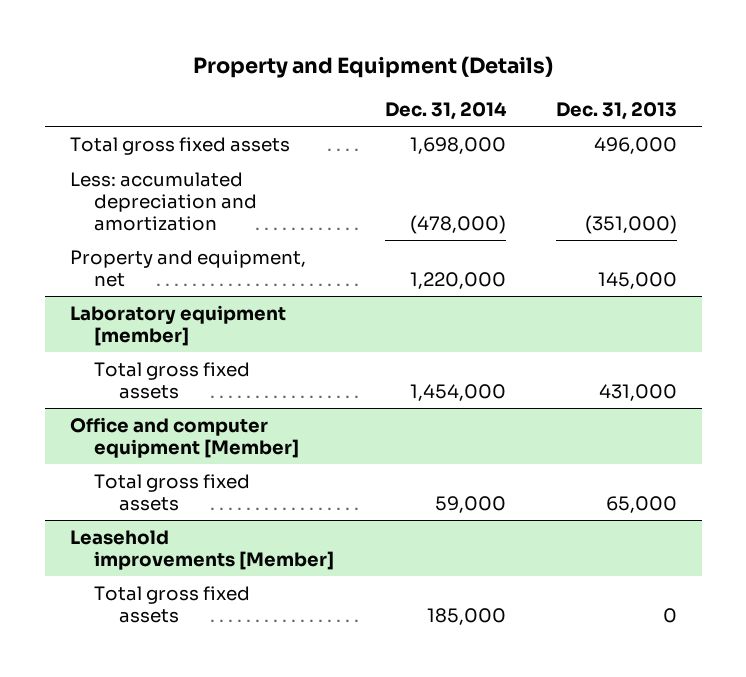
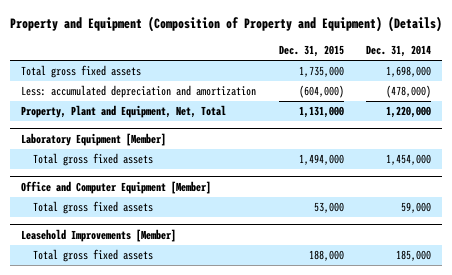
[193,56,554,79] Property and Equipment (Details) -> [10,16,443,33] Property and Equipment (Composition of Property and Equipment) (Details)
[555,101,677,120] Dec. 31, 2013 -> none
none -> [278,45,344,58] Dec. 31, 2015
[69,250,306,287] Property and equipment, net -> [21,105,227,119] Property, Plant and Equipment, Net, Total
[69,305,286,346] Laboratory equipment [member] -> [21,132,167,146] Laboratory Equipment [Member]
[69,417,300,458] Office and computer equipment [Member] -> [21,180,212,194] Office and Computer Equipment [Member]
[69,530,335,570] Leasehold improvements [Member] -> [21,228,177,242] Leasehold Improvements [Member]

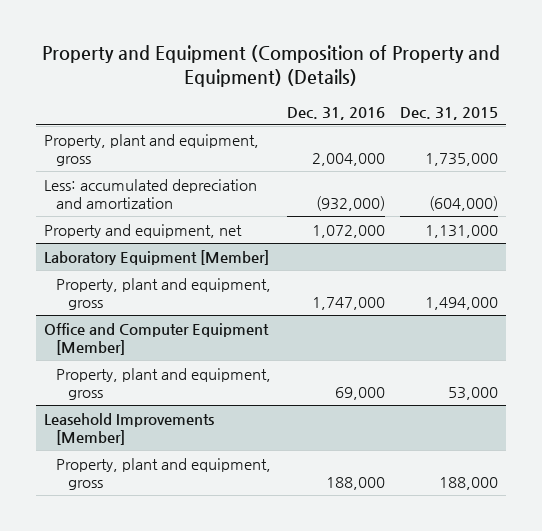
[366,45,432,58] Dec. 31, 2014 -> none
none -> [286,106,385,120] Dec. 31, 2016
[21,65,142,79] Total gross fixed assets -> [43,133,259,167] Property, plant and equipment, gross
[21,105,227,119] Property, Plant and Equipment, Net, Total -> [43,223,242,238] Property and equipment, net
[33,153,154,167] Total gross fixed assets -> [55,277,271,311] Property, plant and equipment, gross
[33,201,154,215] Total gross fixed assets -> [55,367,271,401] Property, plant and equipment, gross
[33,249,154,263] Total gross fixed assets -> [55,457,271,491] Property, plant and equipment, gross

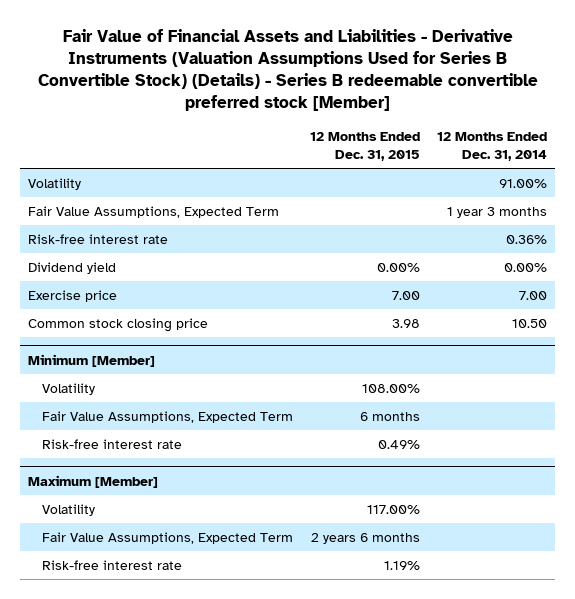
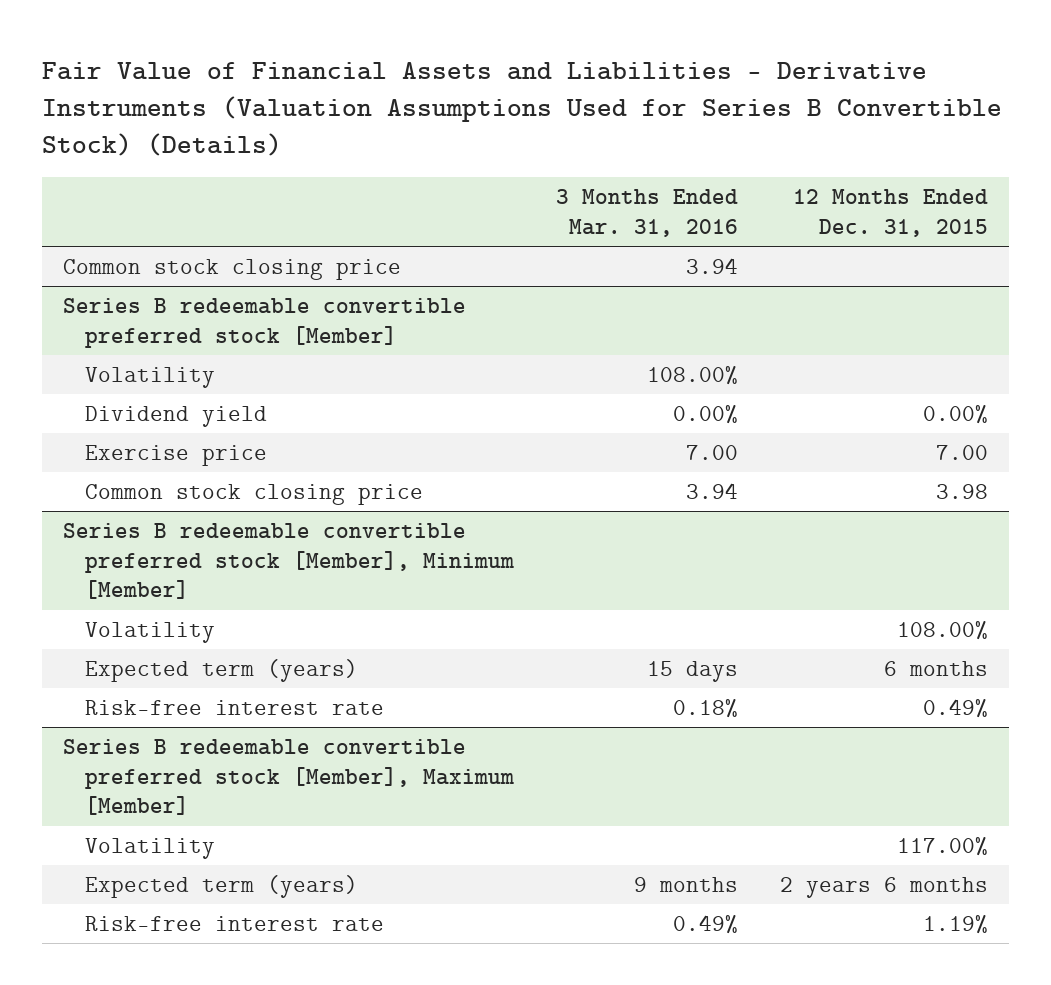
[37,29,538,112] Fair Value of Financial Assets and Liabilities - Derivative Instruments (Valuation Assumptions Used for Series B Convertible Stock) (Details) - Series B redeemable convertible preferred stock [Member] -> [42,62,1003,157] Fair Value of Financial Assets and Liabilities - Derivative Instruments (Valuation Assumptions Used for Series B Convertible Stock) (Details)
[436,132,547,161] 12 Months Ended Dec. 31, 2014 -> none
none -> [555,189,738,237] 3 Months Ended Mar. 31, 2016
none -> [63,258,402,280] Common stock closing price
none -> [63,297,467,348] Series B redeemable convertible preferred stock [Member]
[28,205,280,218] Fair Value Assumptions, Expected Term -> none
[28,233,169,244] Risk-free interest rate -> none
[28,353,156,367] Minimum [Member] -> none
none -> [63,522,514,600] Series B redeemable convertible preferred stock [Member], Minimum [Member]
[41,410,293,423] Fair Value Assumptions, Expected Term -> [84,658,358,682] Expected term (years)
[28,474,159,488] Maximum [Member] -> none
none -> [63,738,514,816] Series B redeemable convertible preferred stock [Member], Maximum [Member]
[41,531,293,544] Fair Value Assumptions, Expected Term -> [84,874,358,898] Expected term (years)

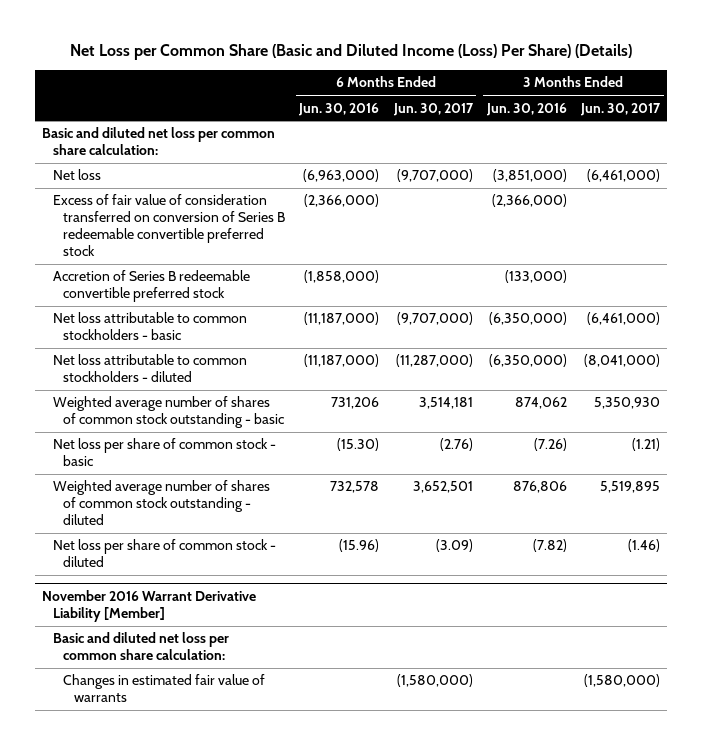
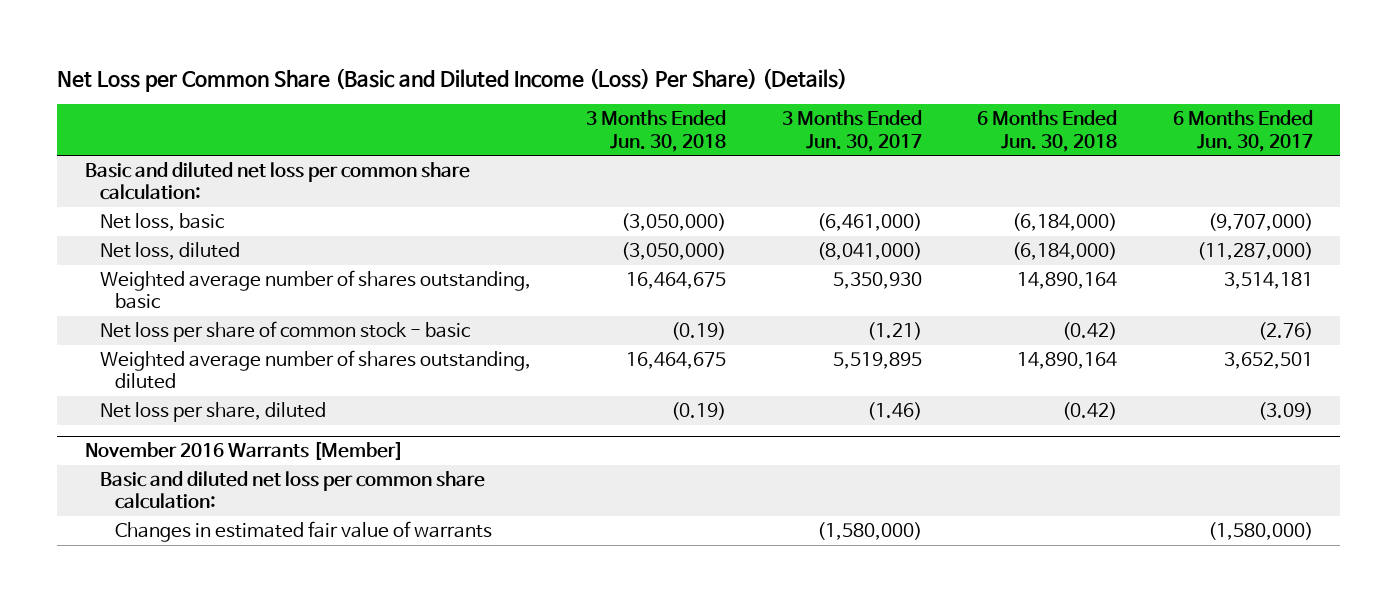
[298,102,380,116] Jun. 30, 2016 -> none
[485,102,567,116] Jun. 30, 2016 -> none
none -> [586,110,727,152] 3 Months Ended Jun. 30, 2018
none -> [977,110,1118,152] 6 Months Ended Jun. 30, 2018
[52,194,286,257] Excess of fair value of consideration transferred on conversion of Series B redeemable convertible preferred stock -> none
[52,270,250,303] Accretion of Series B redeemable convertible preferred stock -> none
[52,312,247,341] Net loss attributable to common stockholders - basic -> none
[52,169,101,181] Net loss -> [99,213,225,232] Net loss, basic
[52,354,247,383] Net loss attributable to common stockholders - diluted -> [99,242,240,261] Net loss, diluted
[52,396,285,429] Weighted average number of shares of common stock outstanding - basic -> [99,270,531,310] Weighted average number of shares outstanding, basic
[52,480,270,526] Weighted average number of shares of common stock outstanding - diluted -> [99,350,531,390] Weighted average number of shares outstanding, diluted
[52,539,276,568] Net loss per share of common stock - diluted -> [99,402,326,423] Net loss per share, diluted
[41,589,256,622] November 2016 Warrant Derivative Liability [Member] -> [84,441,403,461] November 2016 Warrants [Member]

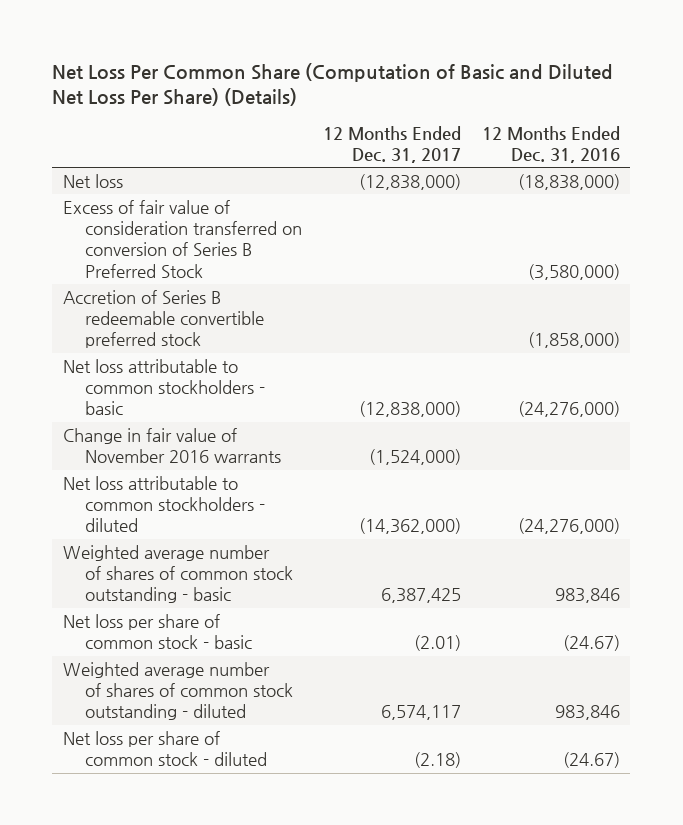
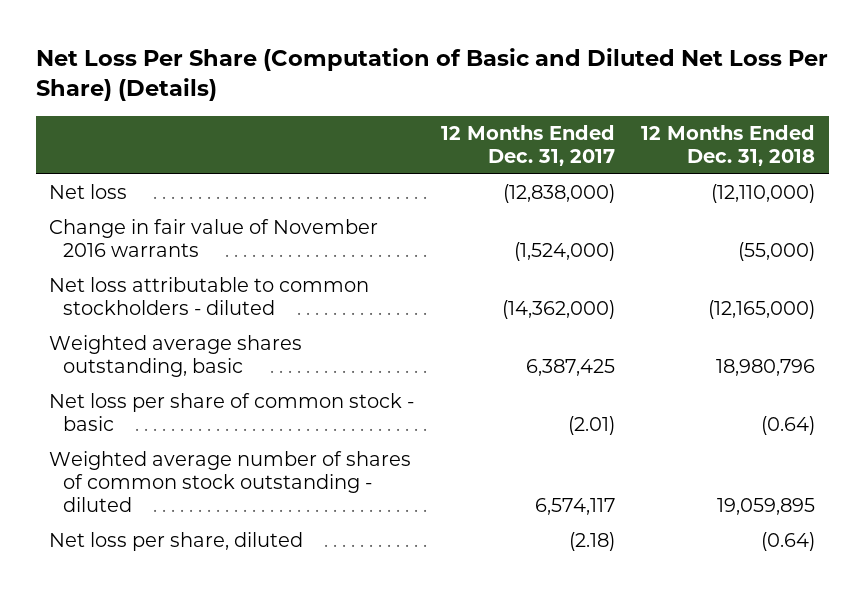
[52,62,614,107] Net Loss Per Common Share (Computation of Basic and Diluted Net Loss Per Share) (Details) -> [35,47,828,102] Net Loss Per Share (Computation of Basic and Diluted Net Loss Per Share) (Details)
[481,125,620,163] 12 Months Ended Dec. 31, 2016 -> none
none -> [641,125,816,167] 12 Months Ended Dec. 31, 2018
[62,199,302,278] Excess of fair value of consideration transferred on conversion of Series B Preferred Stock -> none
[62,289,264,349] Accretion of Series B redeemable convertible preferred stock -> none
[62,358,265,416] Net loss attributable to common stockholders - basic -> none
[62,544,293,604] Weighted average number of shares of common stock outstanding - basic -> [48,335,302,378] Weighted average shares outstanding, basic
[62,730,267,767] Net loss per share of common stock - diluted -> [48,532,303,552] Net loss per share, diluted

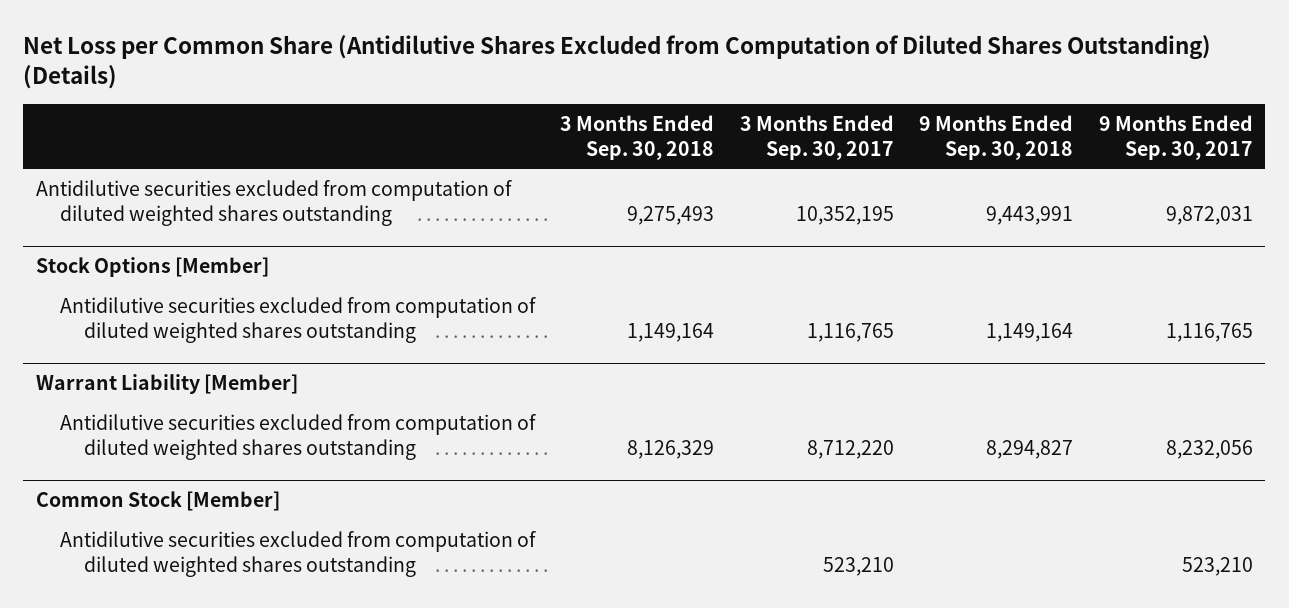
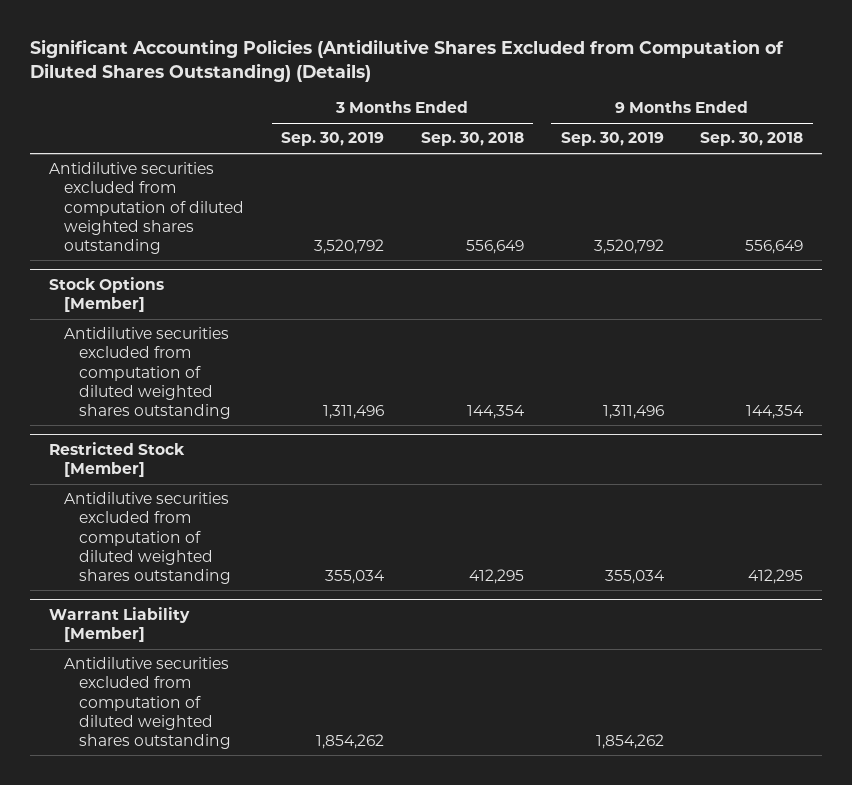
[23,34,1212,90] Net Loss per Common Share (Antidilutive Shares Excluded from Computation of Diluted Shares Outstanding) (Details) -> [30,38,785,82] Significant Accounting Policies (Antidilutive Shares Excluded from Computation of Diluted Shares Outstanding) (Details)
[739,114,894,160] 3 Months Ended Sep. 30, 2017 -> none
[1098,114,1253,160] 9 Months Ended Sep. 30, 2017 -> none
none -> [280,132,384,147] Sep. 30, 2019
none -> [560,132,664,147] Sep. 30, 2019
[627,205,715,225] 9,275,493 -> [465,239,524,254] 556,649
[986,205,1074,225] 9,443,991 -> [745,239,804,254] 556,649
[627,322,715,342] 1,149,164 -> [466,404,525,419] 144,354
[986,322,1074,342] 1,149,164 -> [746,404,805,419] 144,354
none -> [48,441,185,477] Restricted Stock [Member]
none -> [63,492,231,584] Antidilutive securities excluded from computation of diluted weighted shares outstanding
[60,414,537,460] Antidilutive securities excluded from computation of diluted weighted shares outstanding -> none
[35,491,280,512] Common Stock [Member] -> none

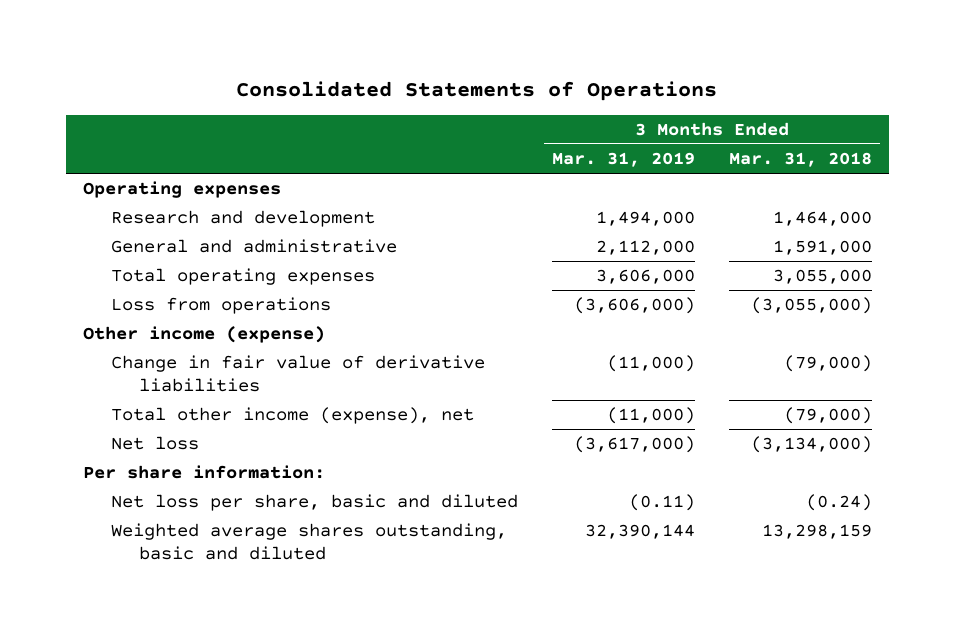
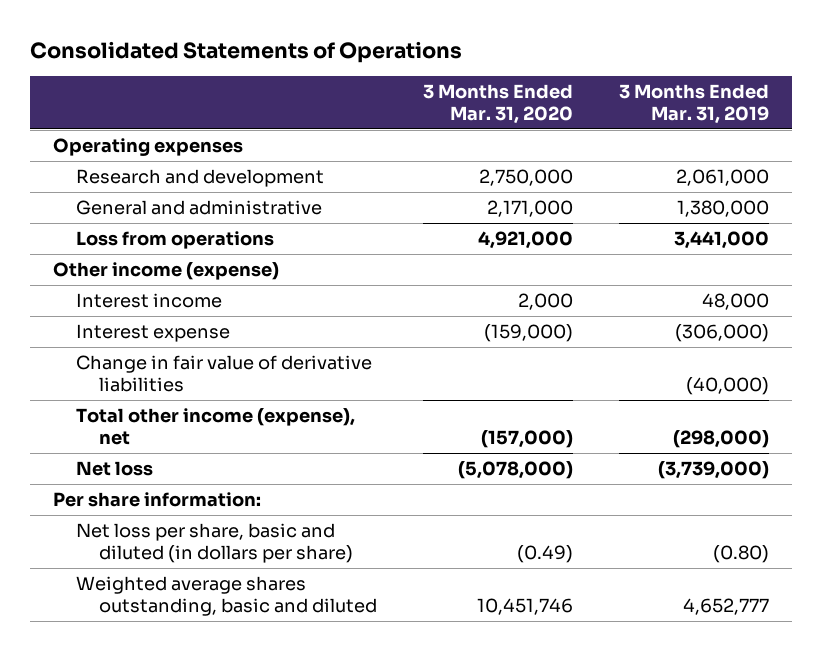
[728,152,872,168] Mar. 31, 2018 -> none
none -> [422,84,573,125] 3 Months Ended Mar. 31, 2020
[111,268,376,286] Total operating expenses -> none
[596,211,696,227] 1,494,000 -> [675,169,769,187] 2,061,000
[596,240,696,256] 2,112,000 -> [676,200,769,218] 1,380,000
[574,297,696,315] (3,606,000) -> [673,231,769,250] 3,441,000
none -> [75,293,222,309] Interest income
none -> [75,324,230,343] Interest expense
[607,355,696,373] (11,000) -> [685,376,769,395] (40,000)
[607,407,696,425] (11,000) -> [672,429,769,448] (298,000)
[574,436,696,454] (3,617,000) -> [657,461,769,480] (3,739,000)
[111,494,519,512] Net loss per share, basic and diluted -> [75,523,354,563] Net loss per share, basic and diluted (in dollars per share)
[629,494,696,512] (0.11) -> [712,544,769,563] (0.80)
[585,524,696,540] 32,390,144 -> [682,597,769,615] 4,652,777

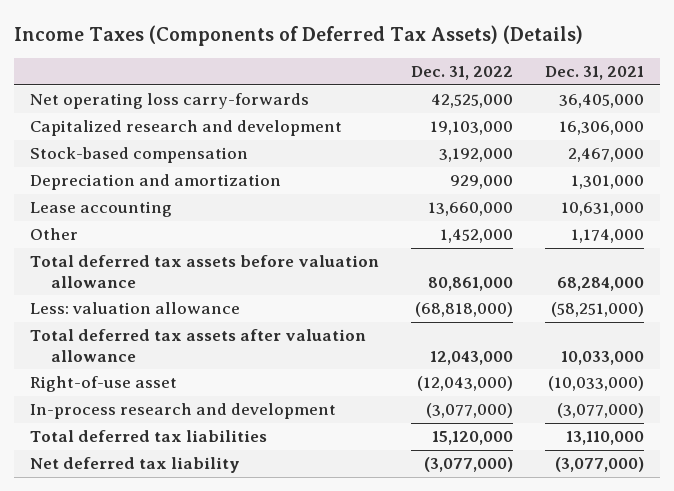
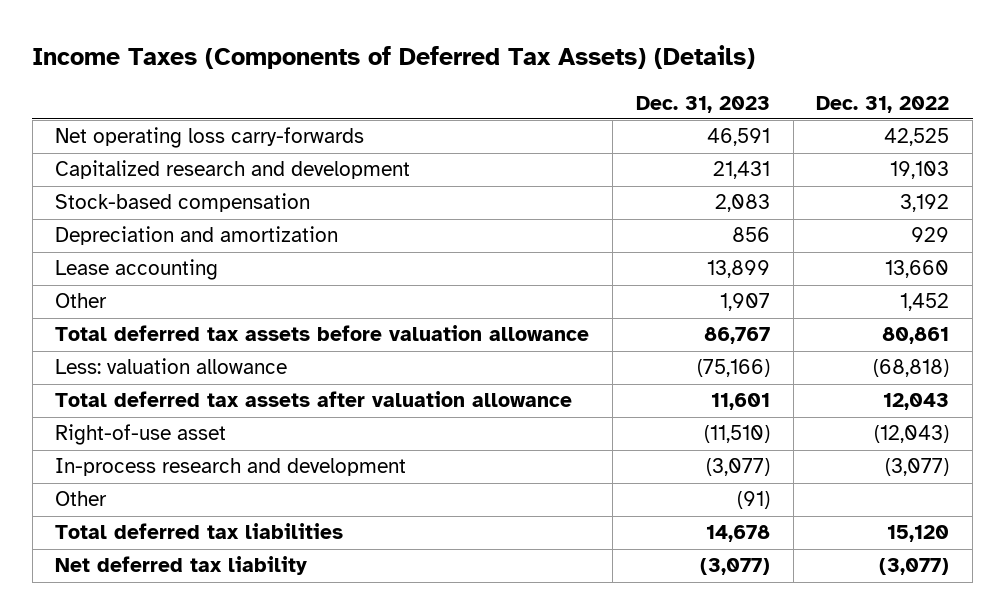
[545,66,645,81] Dec. 31, 2021 -> none
none -> [635,95,770,113] Dec. 31, 2023
[431,94,514,109] 42,525,000 -> [884,128,950,147] 42,525
[430,121,514,136] 19,103,000 -> [890,161,950,180] 19,103
[439,148,514,163] 3,192,000 -> [900,194,950,213] 3,192
[450,175,514,190] 929,000 -> [911,227,950,243] 929
[428,202,514,217] 13,660,000 -> [885,260,950,279] 13,660
[440,229,514,244] 1,452,000 -> [900,293,950,312] 1,452
[428,276,514,291] 80,861,000 -> [882,327,950,345] 80,861
[415,302,514,318] (68,818,000) -> [873,359,950,378] (68,818)
[430,350,514,365] 12,043,000 -> [883,393,950,411] 12,043
[417,376,514,392] (12,043,000) -> [874,425,950,444] (12,043)
[426,403,514,419] (3,077,000) -> [885,458,950,477] (3,077)
none -> [55,491,108,507] Other
[432,431,514,446] 15,120,000 -> [887,525,950,543] 15,120
[424,457,514,473] (3,077,000) -> [879,558,950,576] (3,077)

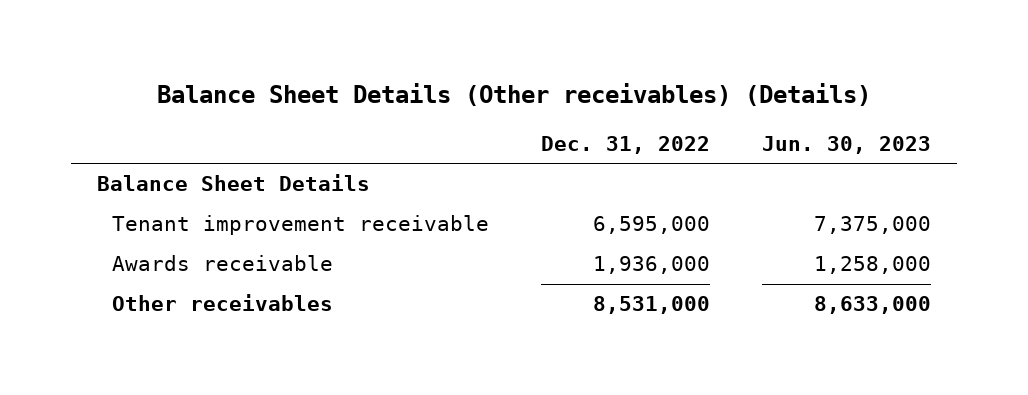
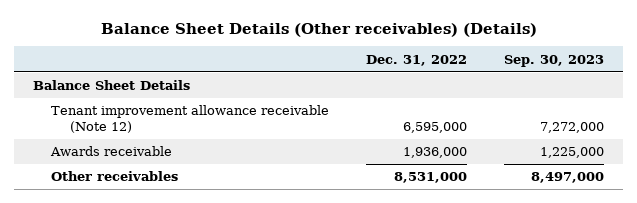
[762,135,932,154] Jun. 30, 2023 -> none
none -> [504,54,605,67] Sep. 30, 2023
[112,215,490,236] Tenant improvement receivable -> [51,105,330,134] Tenant improvement allowance receivable (Note 12)

